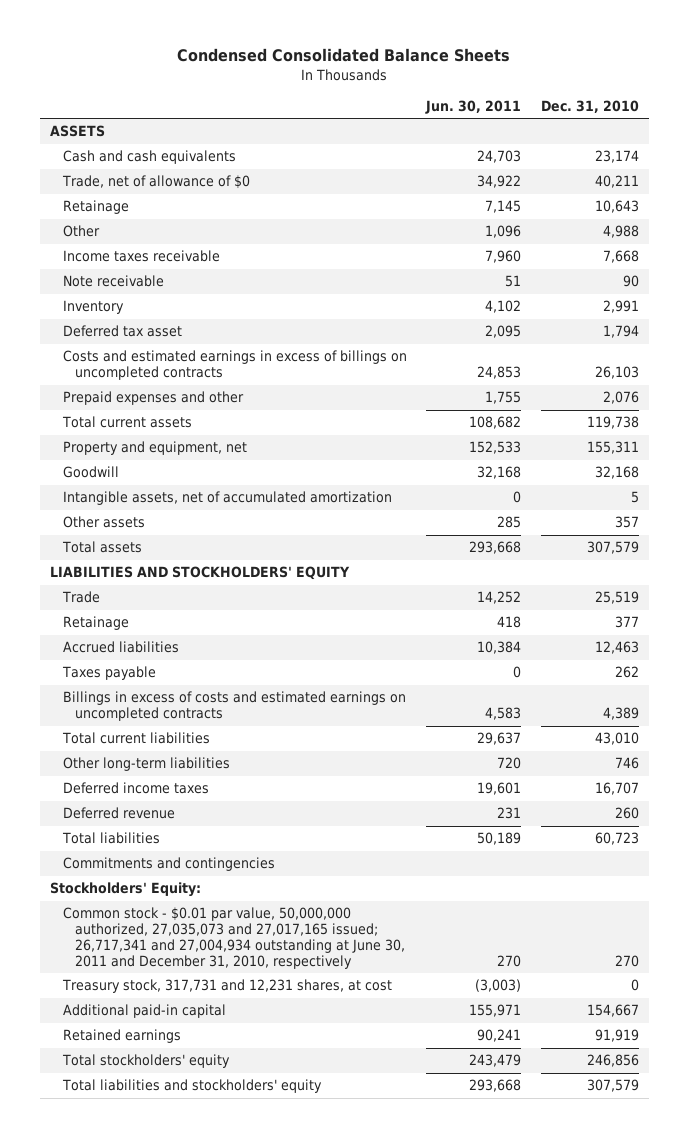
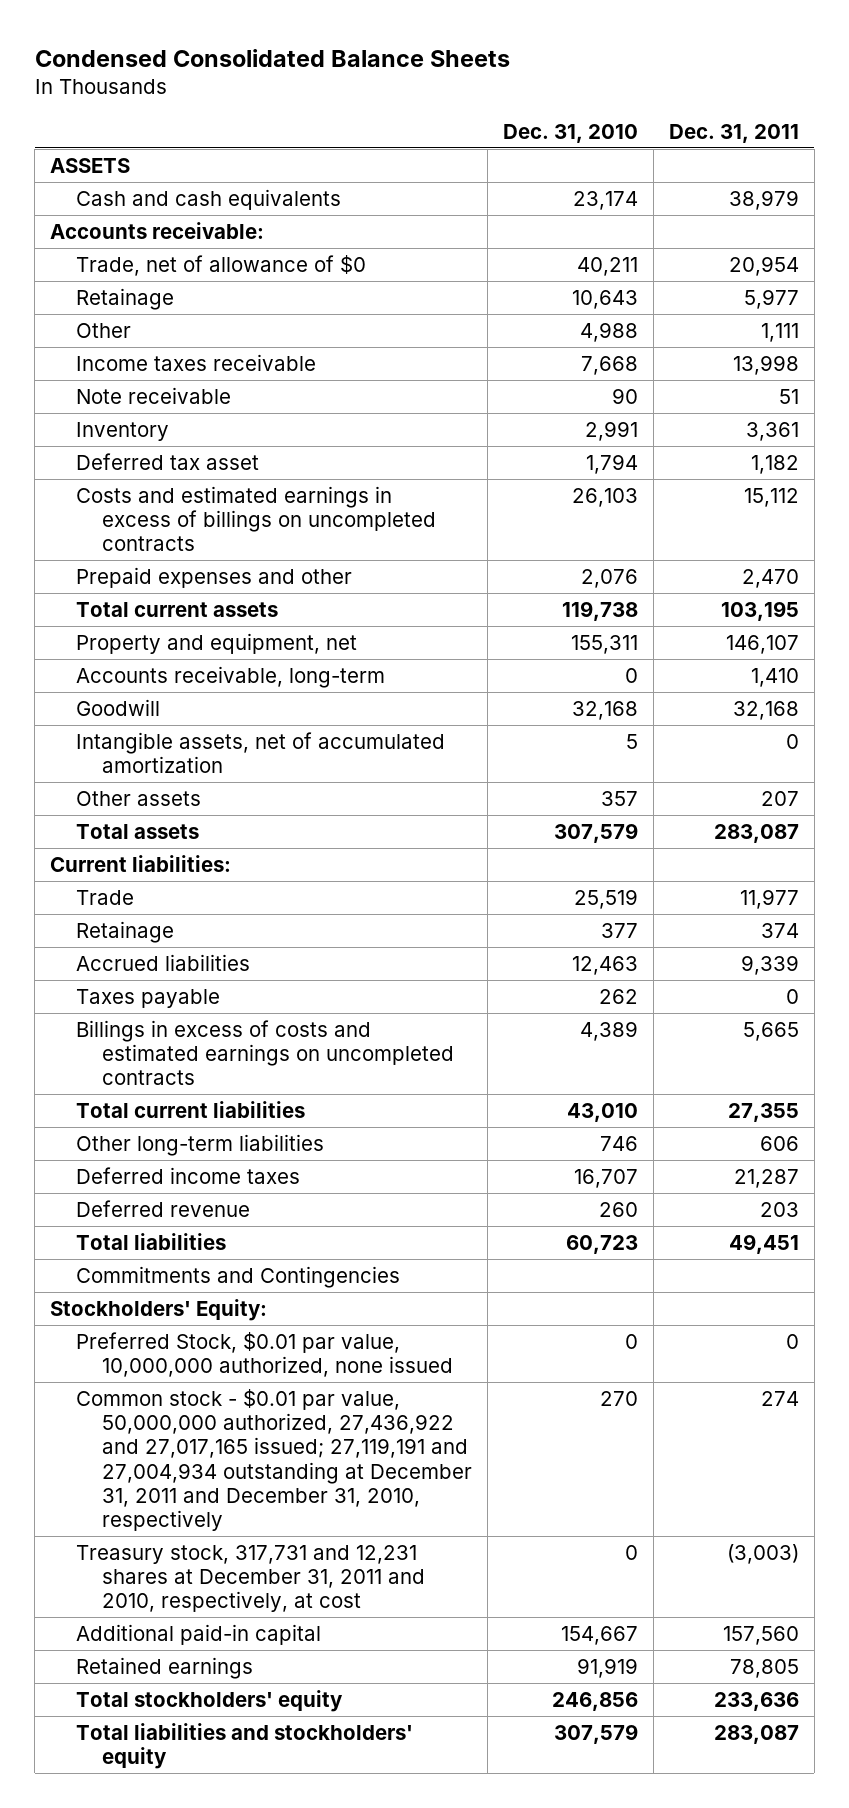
[425,99,522,114] Jun. 30, 2011 -> none
none -> [668,123,799,143] Dec. 31, 2011
none -> [50,221,265,239] Accounts receivable:
none -> [76,665,386,688] Accounts receivable, long-term
[49,566,350,581] LIABILITIES AND STOCKHOLDERS' EQUITY -> none
none -> [50,854,232,872] Current liabilities:
[62,857,275,872] Commitments and contingencies -> [76,1265,401,1288] Commitments and Contingencies
none -> [76,1331,453,1378] Preferred Stock, $0.01 par value, 10,000,000 authorized, none issued
[62,907,406,969] Common stock - $0.01 par value, 50,000,000 authorized, 27,035,073 and 27,017,165 issued; 26,717,341 and 27,004,934 outstanding at June 30, 2011 and December 31, 2010, respectively -> [76,1388,472,1532] Common stock - $0.01 par value, 50,000,000 authorized, 27,436,922 and 27,017,165 issued; 27,119,191 and 27,004,934 outstanding at December 31, 2011 and December 31, 2010, respectively
[61,979,392,994] Treasury stock, 317,731 and 12,231 shares, at cost -> [76,1544,425,1613] Treasury stock, 317,731 and 12,231 shares at December 31, 2011 and 2010, respectively, at cost

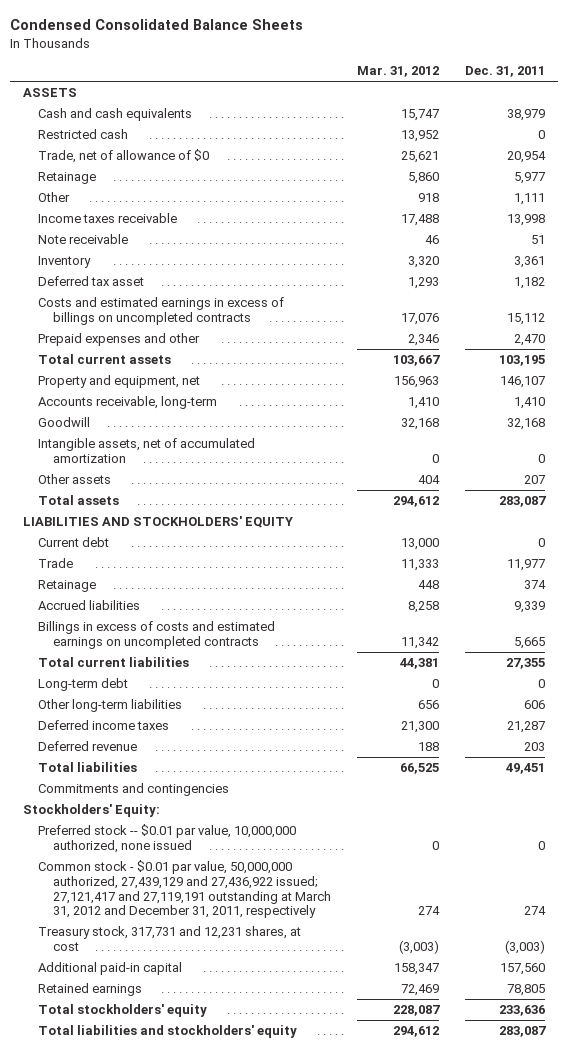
[502,123,638,143] Dec. 31, 2010 -> none
none -> [356,66,439,78] Mar. 31, 2012
[50,221,265,239] Accounts receivable: -> none
none -> [38,128,129,139] Restricted cash
[50,854,232,872] Current liabilities: -> none
none -> [23,515,294,528] LIABILITIES AND STOCKHOLDERS' EQUITY
none -> [38,536,110,547] Current debt
[76,988,221,1008] Taxes payable -> none
none -> [38,677,129,691] Long-term debt
[76,1265,401,1288] Commitments and Contingencies -> [38,782,230,796] Commitments and contingencies
[76,1331,453,1378] Preferred Stock, $0.01 par value, 10,000,000 authorized, none issued -> [38,823,297,853] Preferred stock -- $0.01 par value, 10,000,000 authorized, none issued
[76,1388,472,1532] Common stock - $0.01 par value, 50,000,000 authorized, 27,436,922 and 27,017,165 issued; 27,119,191 and 27,004,934 outstanding at December 31, 2011 and December 31, 2010, respectively -> [38,859,332,919] Common stock - $0.01 par value, 50,000,000 authorized, 27,439,129 and 27,436,922 issued; 27,121,417 and 27,119,191 outstanding at March 31, 2012 and December 31, 2011, respectively
[76,1544,425,1613] Treasury stock, 317,731 and 12,231 shares at December 31, 2011 and 2010, respectively, at cost -> [38,925,302,951] Treasury stock, 317,731 and 12,231 shares, at cost

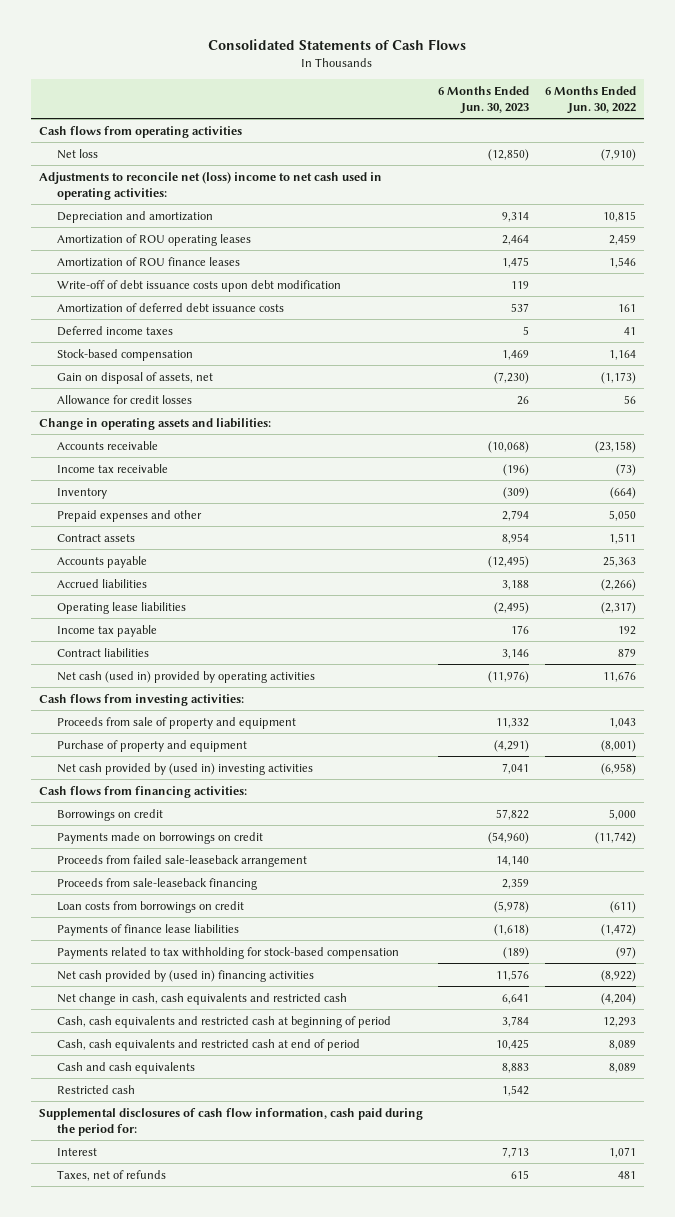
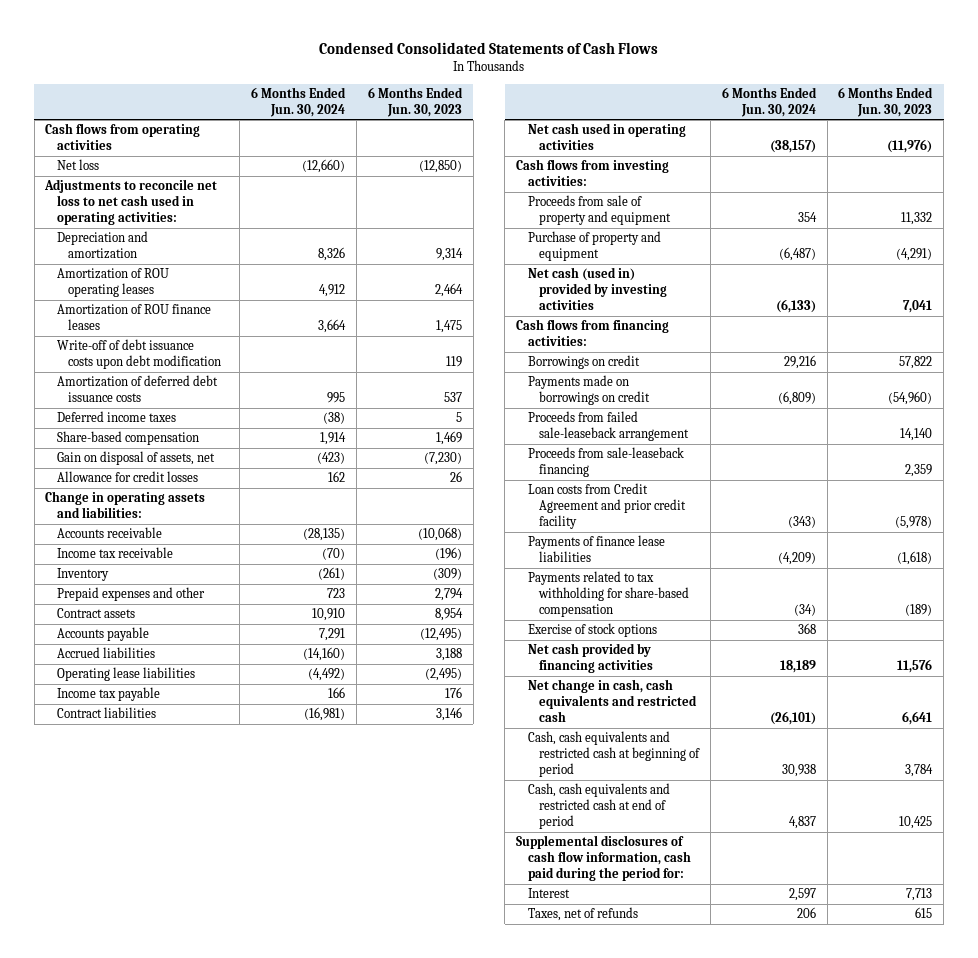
[208,38,467,50] Consolidated Statements of Cash Flows -> [318,41,658,54] Condensed Consolidated Statements of Cash Flows
[545,85,637,114] 6 Months Ended Jun. 30, 2022 -> none
none -> [251,86,347,117] 6 Months Ended Jun. 30, 2024
[38,171,382,200] Adjustments to reconcile net (loss) income to net cash used in operating activities: -> [44,179,218,226] Adjustments to reconcile net loss to net cash used in operating activities:
[57,348,194,361] Stock-based compensation -> [56,431,199,446] Share-based compensation
[57,670,316,683] Net cash (used in) provided by operating activities -> [527,123,686,151] Net cash used in operating activities
[57,762,314,775] Net cash provided by (used in) investing activities -> [527,267,668,311] Net cash (used in) provided by investing activities
[57,900,245,913] Loan costs from borrowings on credit -> [527,483,687,530] Loan costs from Credit Agreement and prior credit facility
[57,946,400,959] Payments related to tax withholding for stock-based compensation -> [527,571,690,618] Payments related to tax withholding for share-based compensation
none -> [527,623,657,638] Exercise of stock options
[57,969,315,982] Net cash provided by (used in) financing activities -> [527,643,654,674] Net cash provided by financing activities
[57,1061,196,1074] Cash and cash equivalents -> none
[57,1084,136,1094] Restricted cash -> none

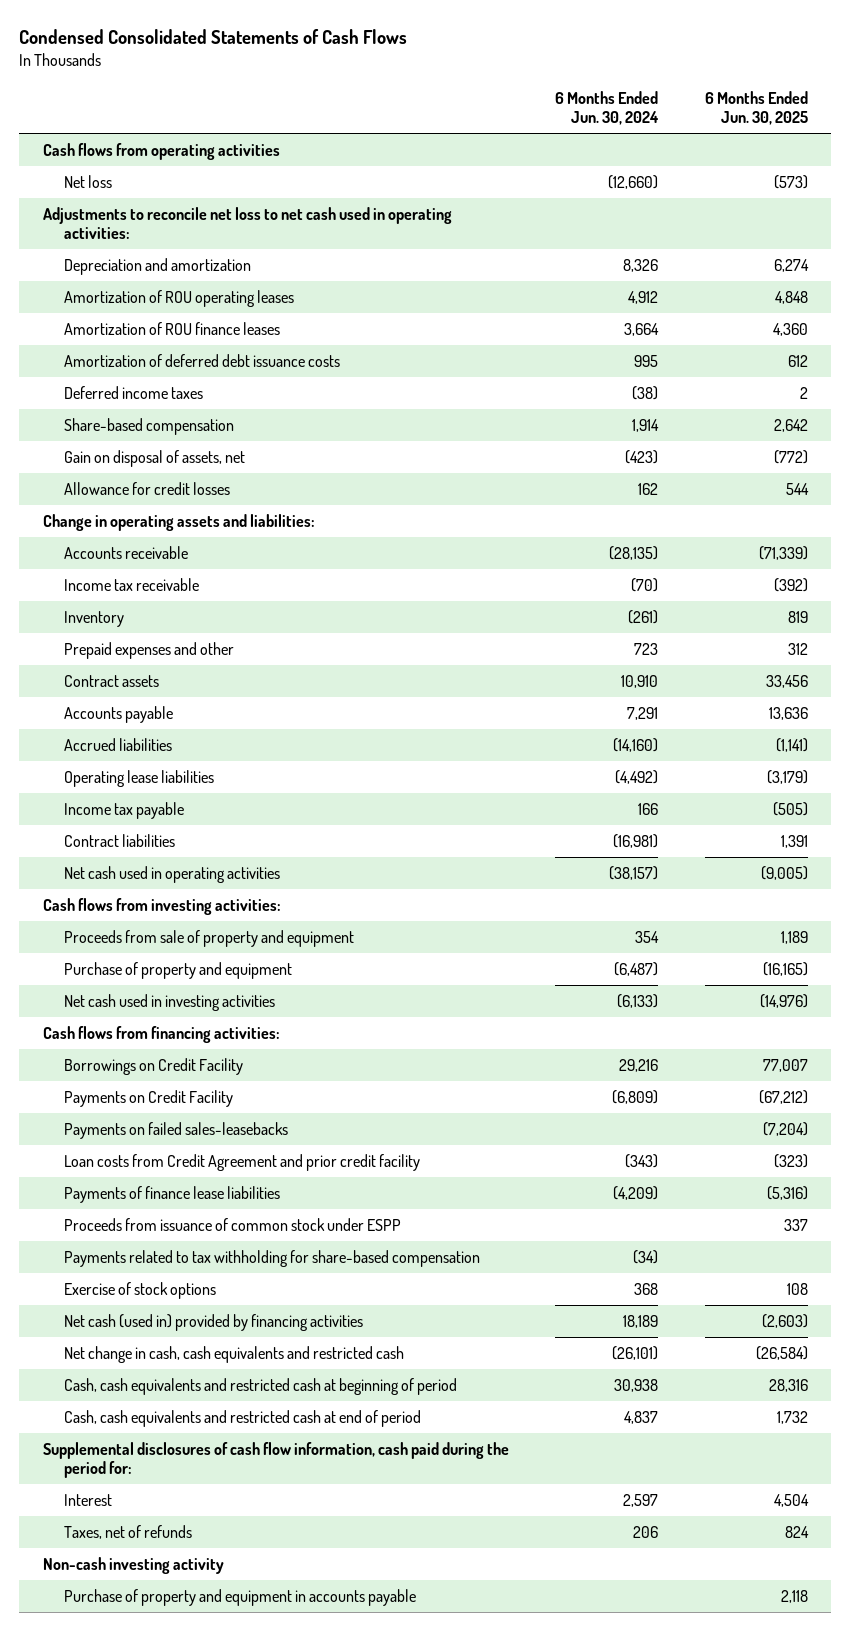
[367,86,463,117] 6 Months Ended Jun. 30, 2023 -> none
none -> [704,90,808,126] 6 Months Ended Jun. 30, 2025
[56,339,222,370] Write-off of debt issuance costs upon debt modification -> none
[527,267,668,311] Net cash (used in) provided by investing activities -> [63,993,275,1011] Net cash used in investing activities
[527,411,690,442] Proceeds from failed sale-leaseback arrangement -> none
[527,447,684,478] Proceeds from sale-leaseback financing -> none
[527,355,640,370] Borrowings on credit -> [63,1057,243,1075] Borrowings on Credit Facility
[527,375,651,406] Payments made on borrowings on credit -> [63,1089,233,1107] Payments on Credit Facility
none -> [63,1121,288,1139] Payments on failed sales-leasebacks
none -> [63,1217,401,1231] Proceeds from issuance of common stock under ESPP
[527,643,654,674] Net cash provided by financing activities -> [63,1313,363,1331] Net cash (used in) provided by financing activities
none -> [42,1556,224,1574] Non-cash investing activity
none -> [63,1588,416,1606] Purchase of property and equipment in accounts payable

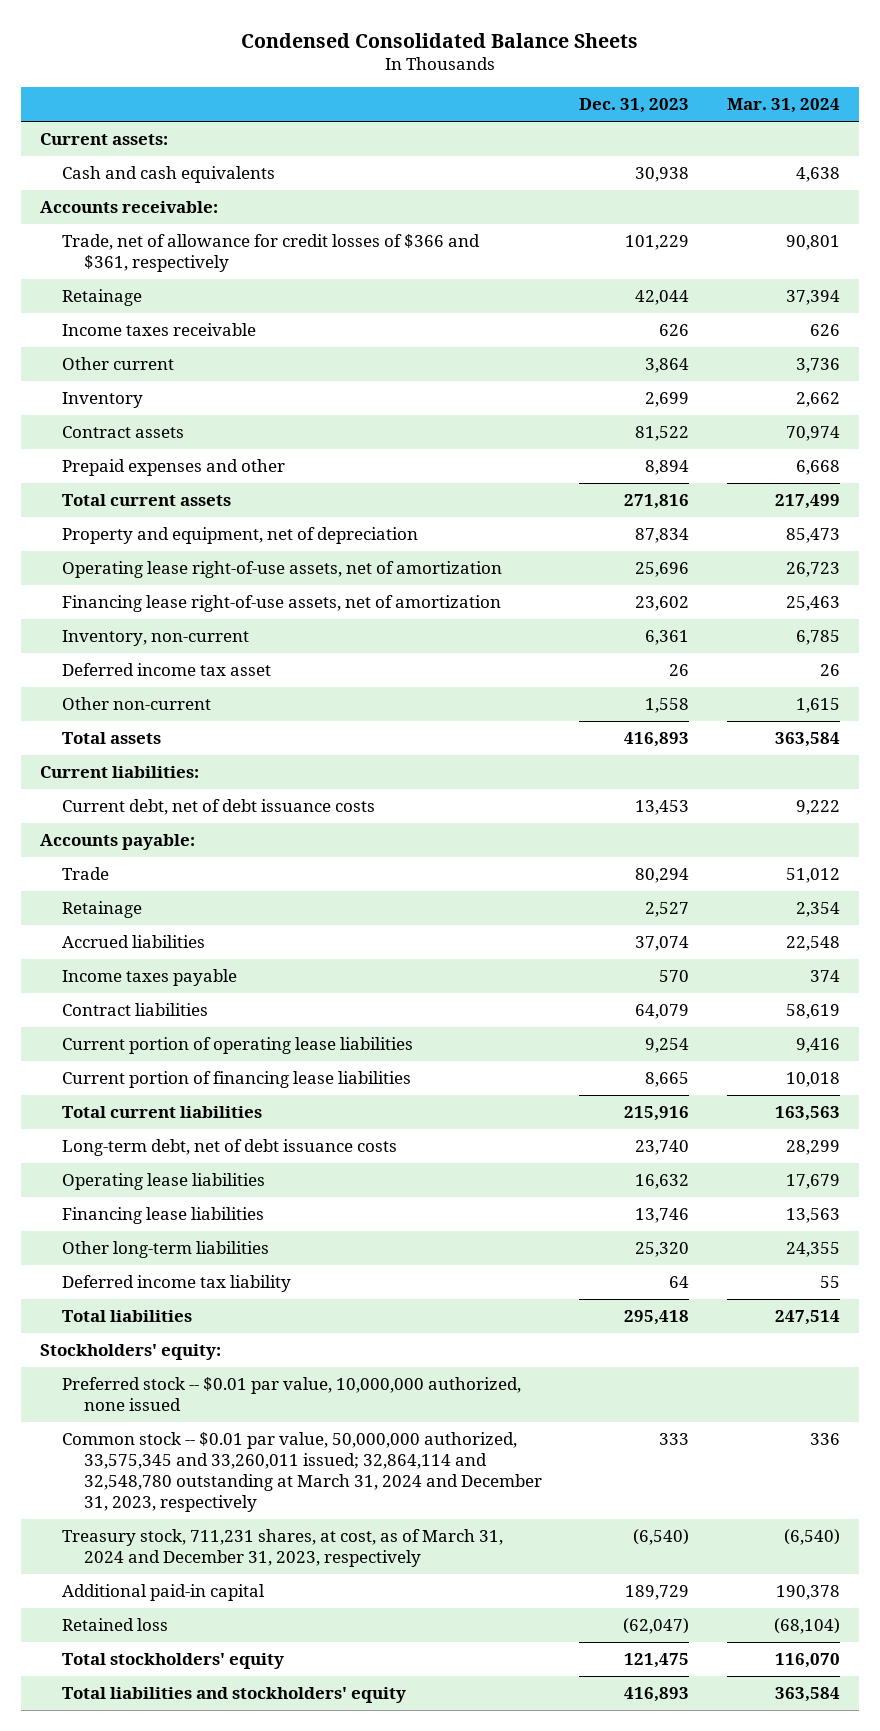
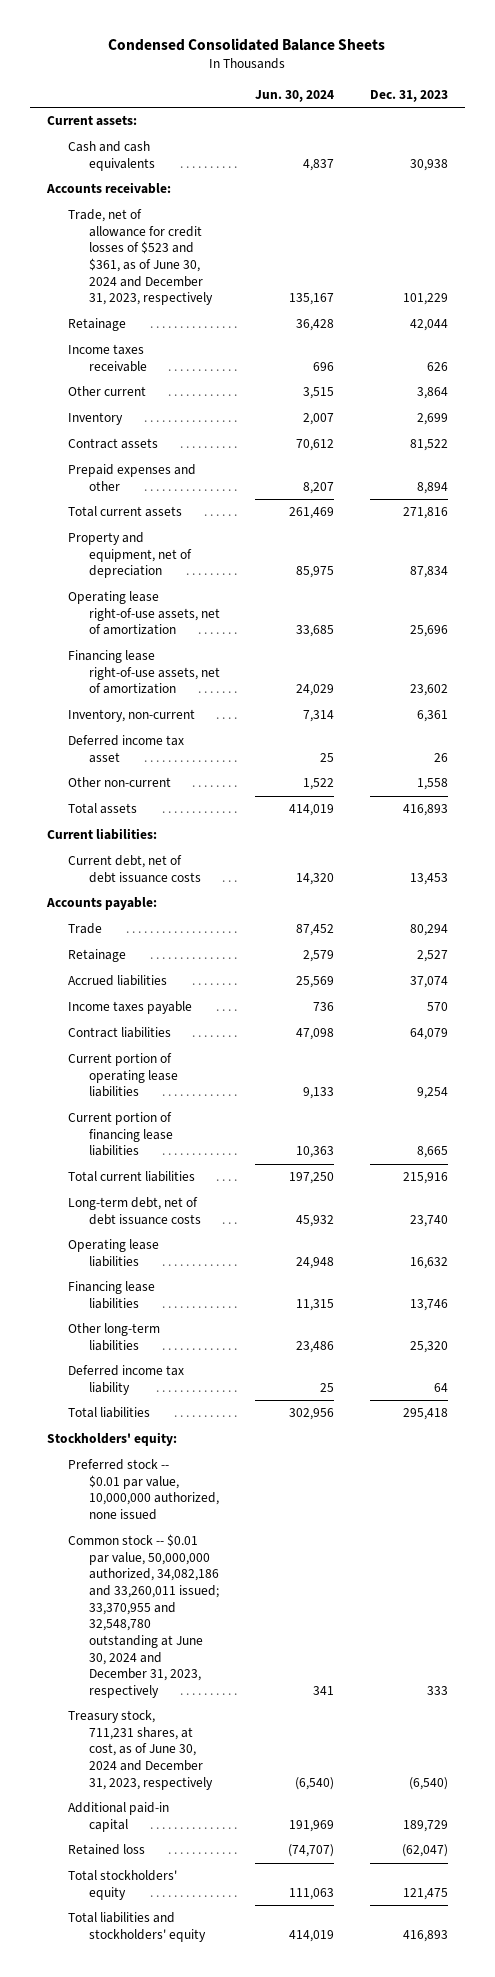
[727,98,841,114] Mar. 31, 2024 -> none
none -> [255,89,335,102] Jun. 30, 2024
[61,234,480,273] Trade, net of allowance for credit losses of $366 and $361, respectively -> [68,209,213,306] Trade, net of allowance for credit losses of $523 and $361, as of June 30, 2024 and December 31, 2023, respectively
[61,1432,542,1513] Common stock -- $0.01 par value, 50,000,000 authorized, 33,575,345 and 33,260,011 issued; 32,864,114 and 32,548,780 outstanding at March 31, 2024 and December 31, 2023, respectively -> [68,1534,219,1698] Common stock -- $0.01 par value, 50,000,000 authorized, 34,082,186 and 33,260,011 issued; 33,370,955 and 32,548,780 outstanding at June 30, 2024 and December 31, 2023, respectively
[61,1529,503,1568] Treasury stock, 711,231 shares, at cost, as of March 31, 2024 and December 31, 2023, respectively -> [68,1710,213,1790] Treasury stock, 711,231 shares, at cost, as of June 30, 2024 and December 31, 2023, respectively

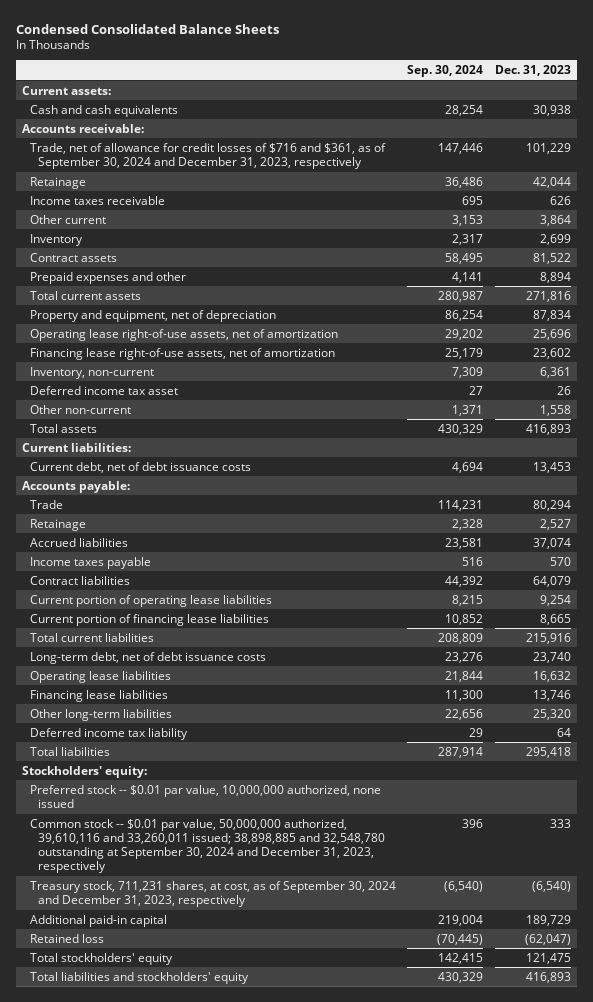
[255,89,335,102] Jun. 30, 2024 -> none
none -> [407,65,484,78] Sep. 30, 2024
[68,209,213,306] Trade, net of allowance for credit losses of $523 and $361, as of June 30, 2024 and December 31, 2023, respectively -> [29,142,386,169] Trade, net of allowance for credit losses of $716 and $361, as of September 30, 2024 and December 31, 2023, respectively
[68,1534,219,1698] Common stock -- $0.01 par value, 50,000,000 authorized, 34,082,186 and 33,260,011 issued; 33,370,955 and 32,548,780 outstanding at June 30, 2024 and December 31, 2023, respectively -> [29,818,385,874] Common stock -- $0.01 par value, 50,000,000 authorized, 39,610,116 and 33,260,011 issued; 38,898,885 and 32,548,780 outstanding at September 30, 2024 and December 31, 2023, respectively
[68,1710,213,1790] Treasury stock, 711,231 shares, at cost, as of June 30, 2024 and December 31, 2023, respectively -> [29,880,396,907] Treasury stock, 711,231 shares, at cost, as of September 30, 2024 and December 31, 2023, respectively

